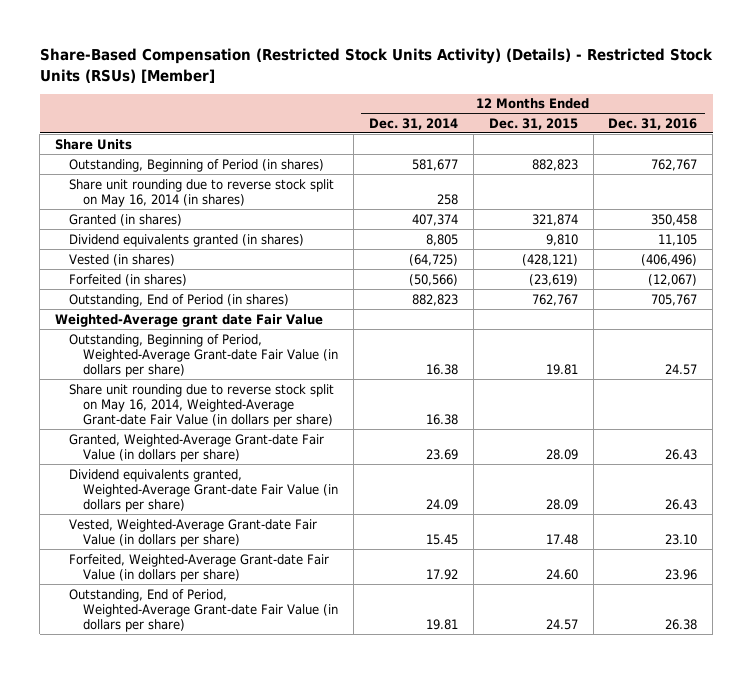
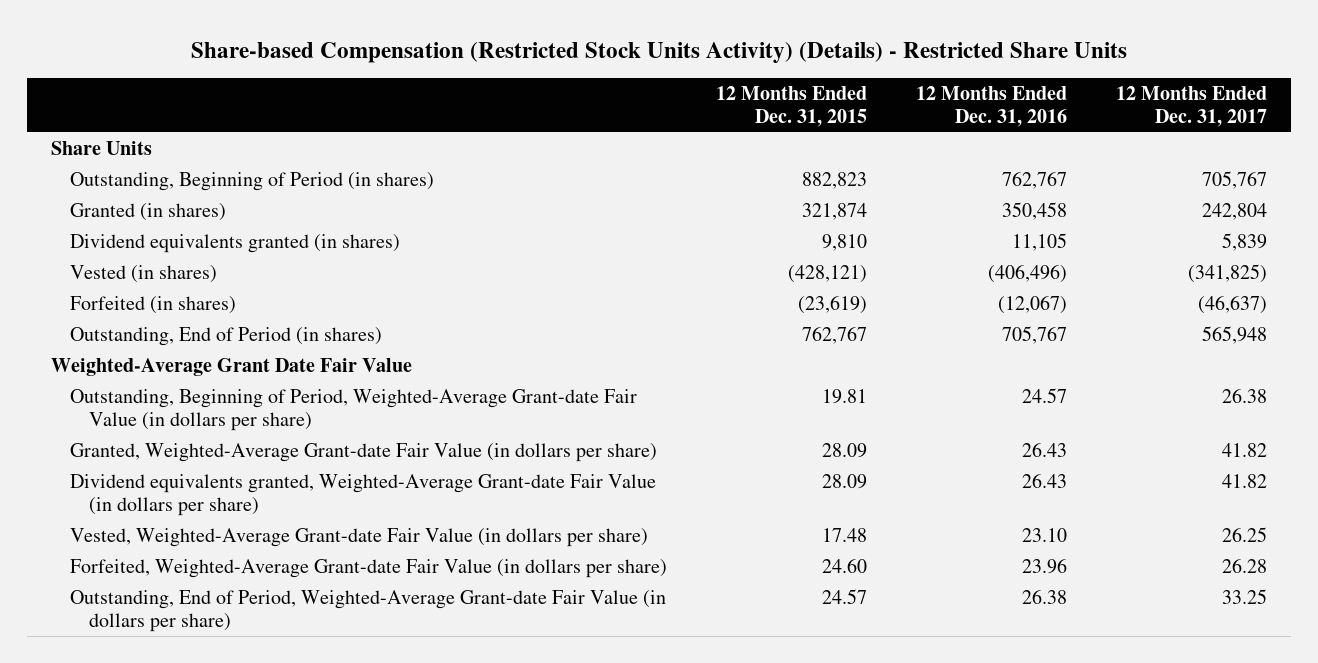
[39,48,713,83] Share-Based Compensation (Restricted Stock Units Activity) (Details) - Restricted Stock Units (RSUs) [Member] -> [191,42,1128,64] Share-based Compensation (Restricted Stock Units Activity) (Details) - Restricted Share Units
[368,117,458,130] Dec. 31, 2014 -> none
none -> [1116,85,1268,128] 12 Months Ended Dec. 31, 2017
[69,178,335,207] Share unit rounding due to reverse stock split on May 16, 2014 (in shares) -> none
[55,313,324,327] Weighted-Average grant date Fair Value -> [51,357,413,376] Weighted-Average Grant Date Fair Value
[69,383,335,427] Share unit rounding due to reverse stock split on May 16, 2014, Weighted-Average Grant-date Fair Value (in dollars per share) -> none

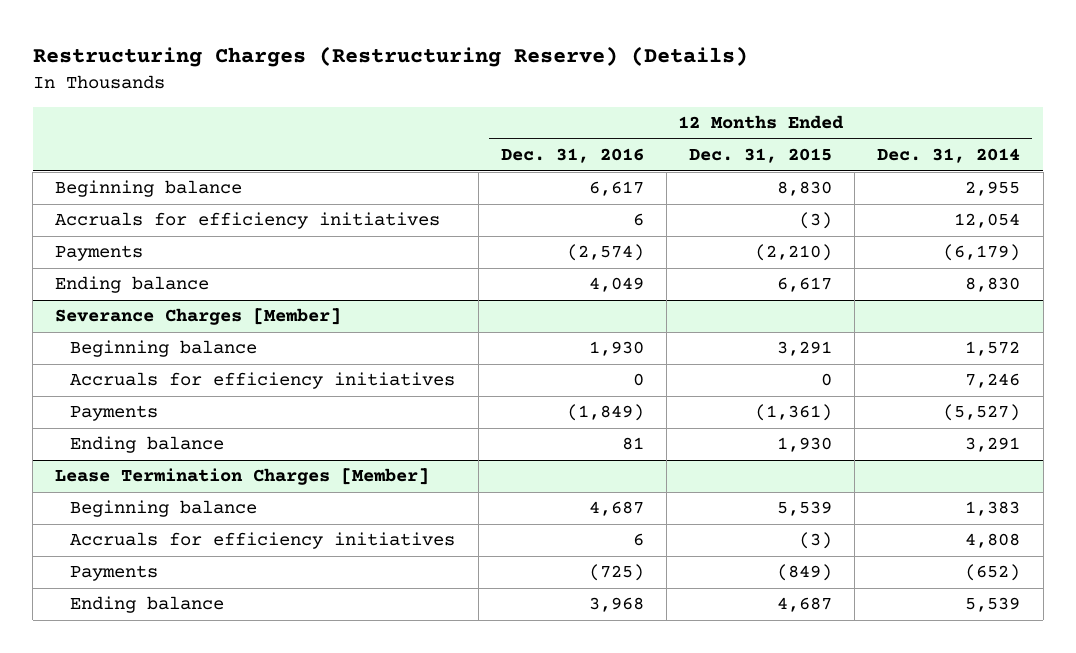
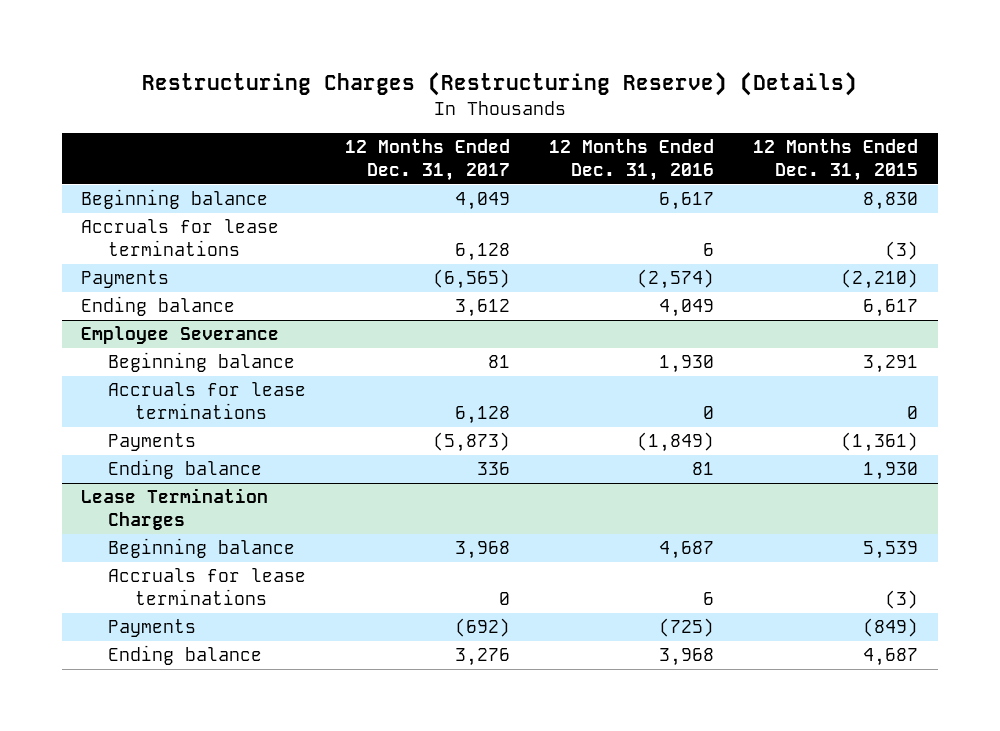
[877,148,1021,164] Dec. 31, 2014 -> none
none -> [345,139,511,182] 12 Months Ended Dec. 31, 2017
[55,212,441,230] Accruals for efficiency initiatives -> [81,219,280,257] Accruals for lease terminations
[55,308,342,326] Severance Charges [Member] -> [81,326,280,345] Employee Severance
[70,372,456,390] Accruals for efficiency initiatives -> [108,382,307,420] Accruals for lease terminations
[55,468,430,486] Lease Termination Charges [Member] -> [81,488,269,531] Lease Termination Charges
[70,532,456,550] Accruals for efficiency initiatives -> [108,568,307,606] Accruals for lease terminations

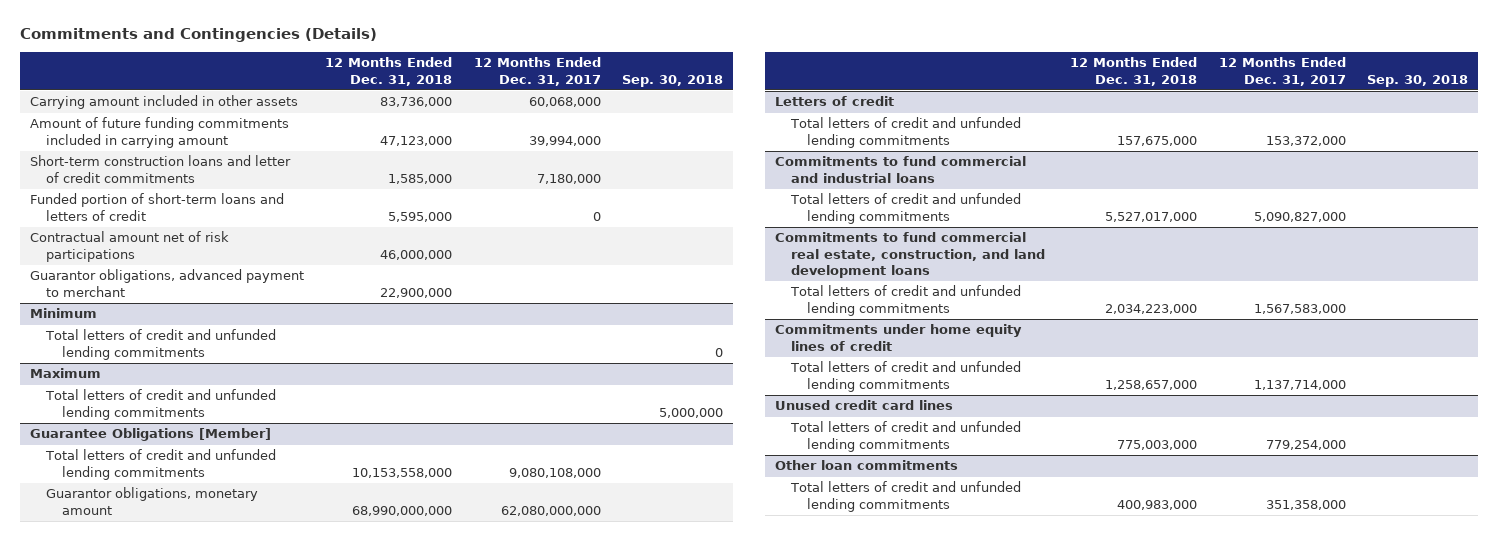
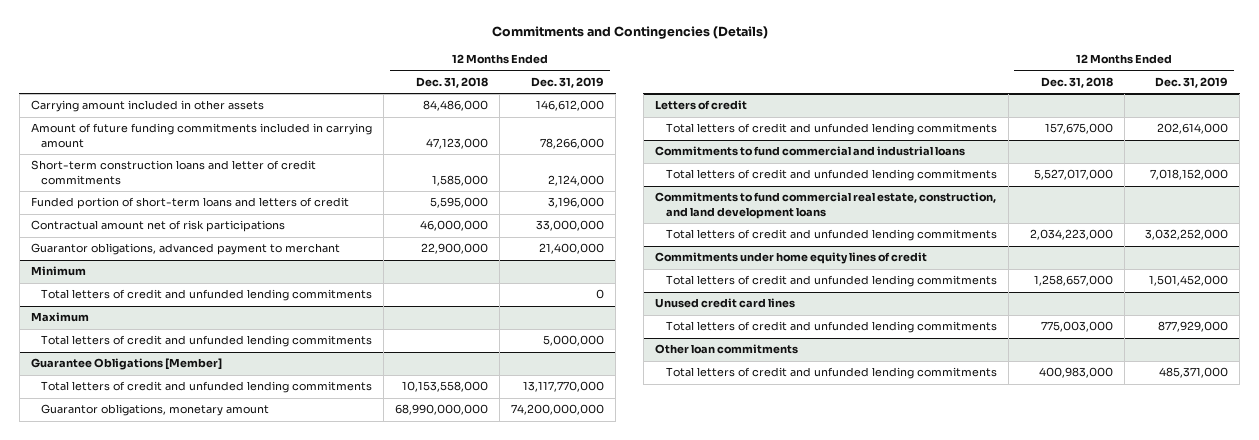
[473,57,601,86] 12 Months Ended Dec. 31, 2017 -> none
[621,74,723,87] Sep. 30, 2018 -> none
none -> [531,76,605,88] Dec. 31, 2019
[380,97,453,108] 83,736,000 -> [423,100,489,112] 84,486,000

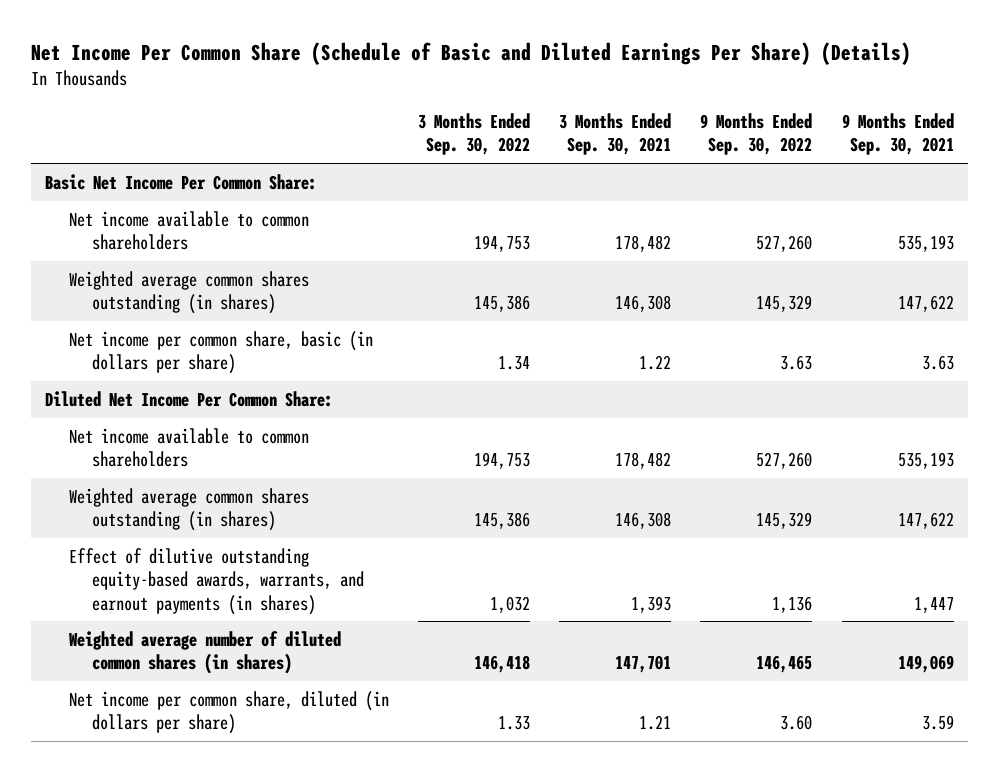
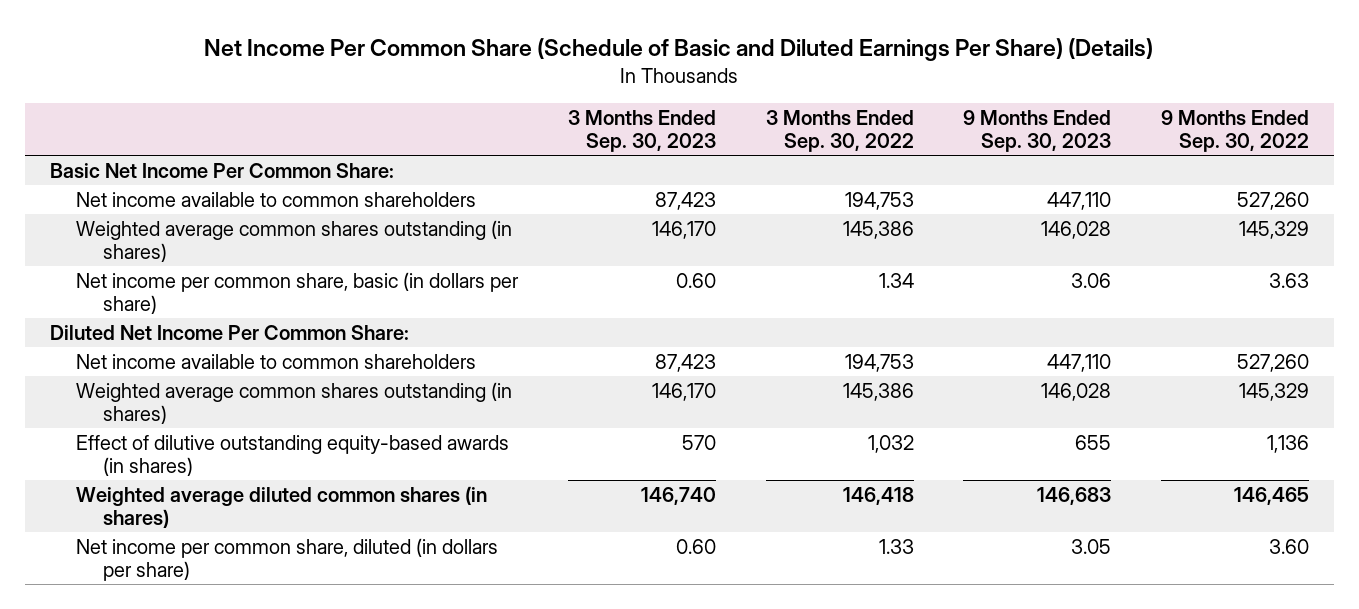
[559,112,672,156] 3 Months Ended Sep. 30, 2021 -> none
[841,112,954,156] 9 Months Ended Sep. 30, 2021 -> none
none -> [567,109,716,153] 3 Months Ended Sep. 30, 2023
none -> [963,109,1112,153] 9 Months Ended Sep. 30, 2023
[68,547,365,615] Effect of dilutive outstanding equity-based awards, warrants, and earnout payments (in shares) -> [76,434,510,476] Effect of dilutive outstanding equity-based awards (in shares)
[68,630,341,675] Weighted average number of diluted common shares (in shares) -> [76,485,488,528] Weighted average diluted common shares (in shares)

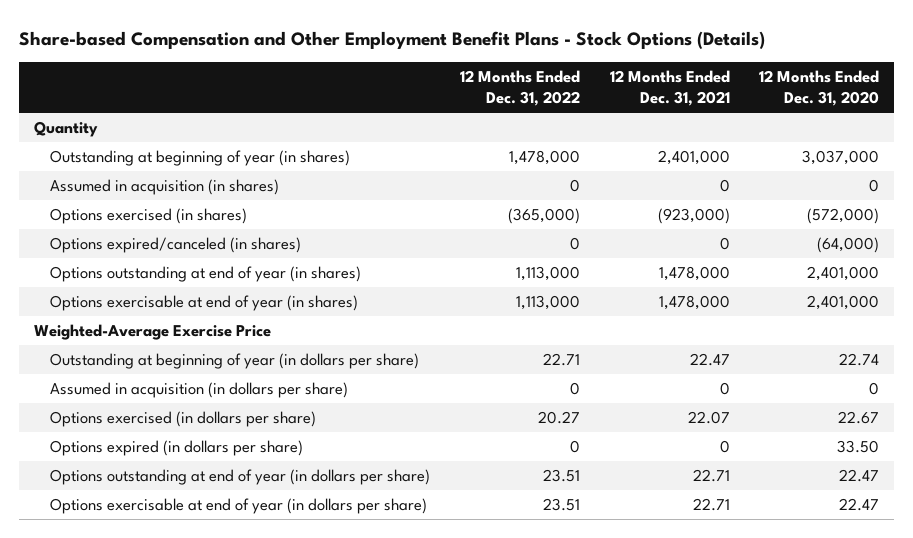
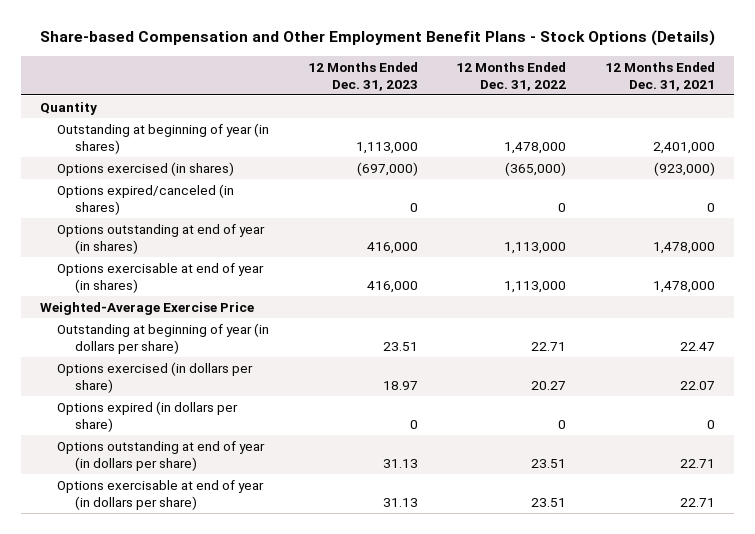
[759,69,880,107] 12 Months Ended Dec. 31, 2020 -> none
none -> [307,61,418,91] 12 Months Ended Dec. 31, 2023
[50,179,280,196] Assumed in acquisition (in shares) -> none
[50,382,349,399] Assumed in acquisition (in dollars per share) -> none

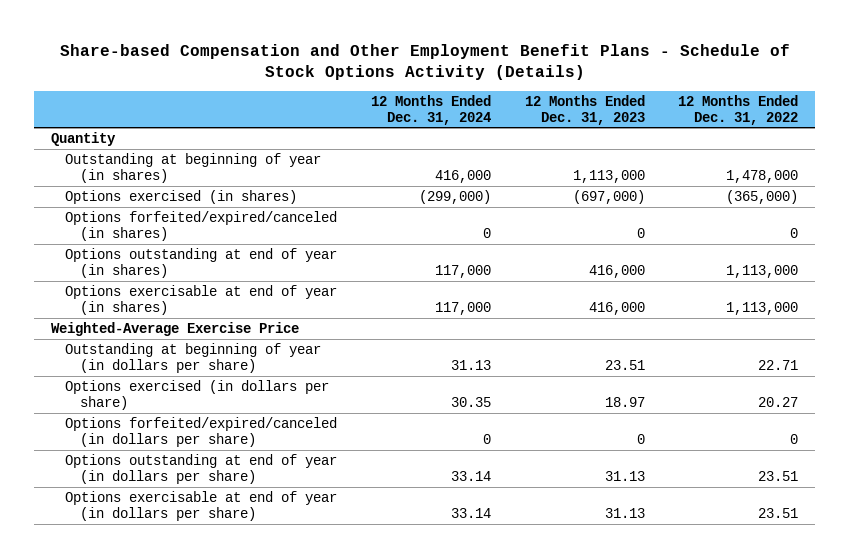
[39,30,715,47] Share-based Compensation and Other Employment Benefit Plans - Stock Options (Details) -> [59,43,790,80] Share-based Compensation and Other Employment Benefit Plans - Schedule of Stock Options Activity (Details)
[604,61,715,91] 12 Months Ended Dec. 31, 2021 -> none
none -> [371,94,492,125] 12 Months Ended Dec. 31, 2024
[57,183,235,215] Options expired/canceled (in shares) -> [65,210,338,241] Options forfeited/expired/canceled (in shares)
[57,400,239,432] Options expired (in dollars per share) -> [65,416,338,447] Options forfeited/expired/canceled (in dollars per share)

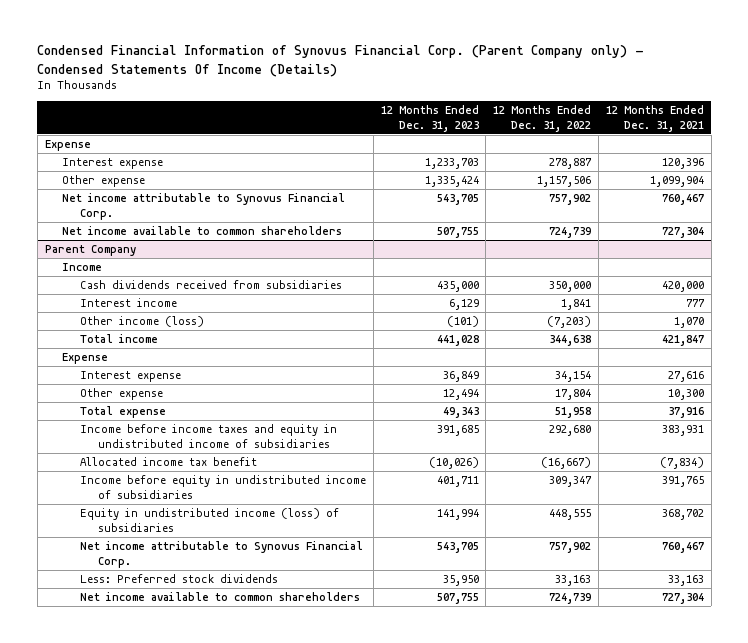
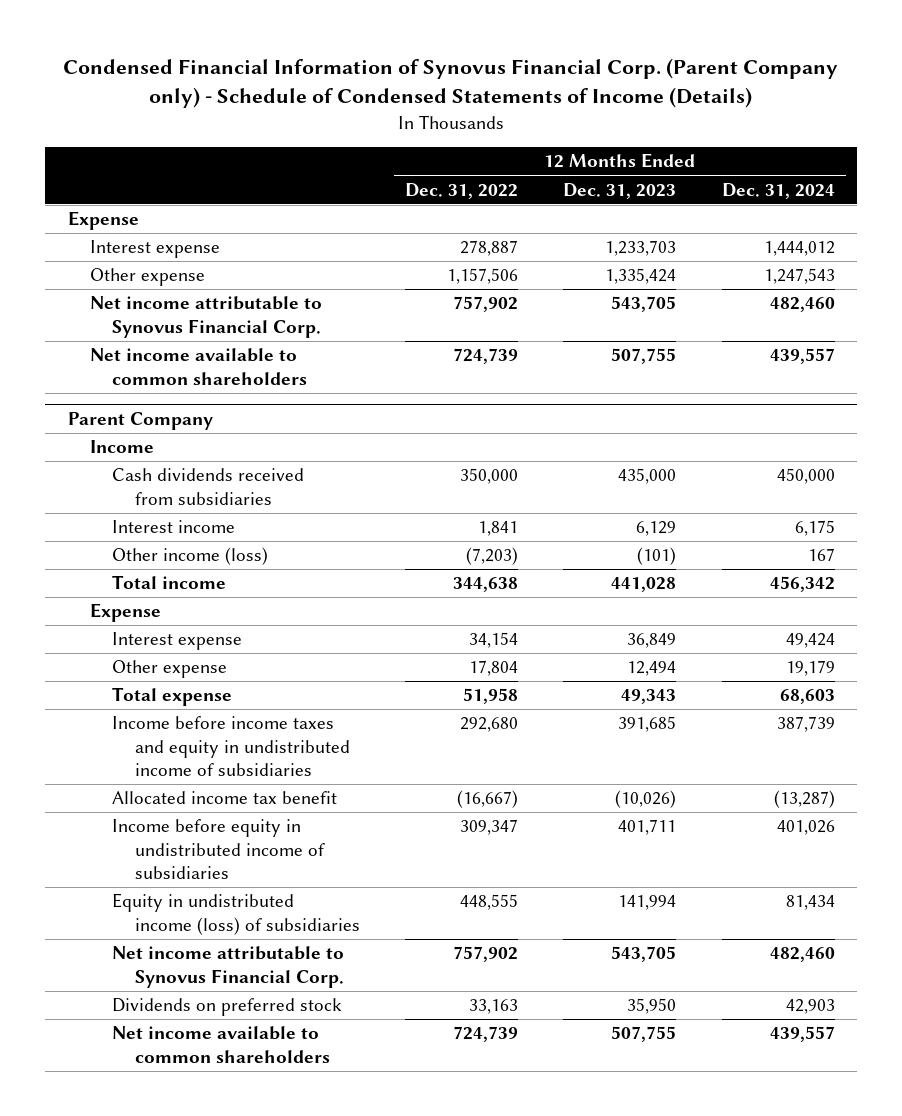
[37,45,645,77] Condensed Financial Information of Synovus Financial Corp. (Parent Company only) - Condensed Statements Of Income (Details) -> [63,58,839,109] Condensed Financial Information of Synovus Financial Corp. (Parent Company only) - Schedule of Condensed Statements of Income (Details)
[605,105,704,132] 12 Months Ended Dec. 31, 2021 -> none
none -> [721,182,835,199] Dec. 31, 2024
[80,574,279,584] Less: Preferred stock dividends -> [112,998,343,1017] Dividends on preferred stock

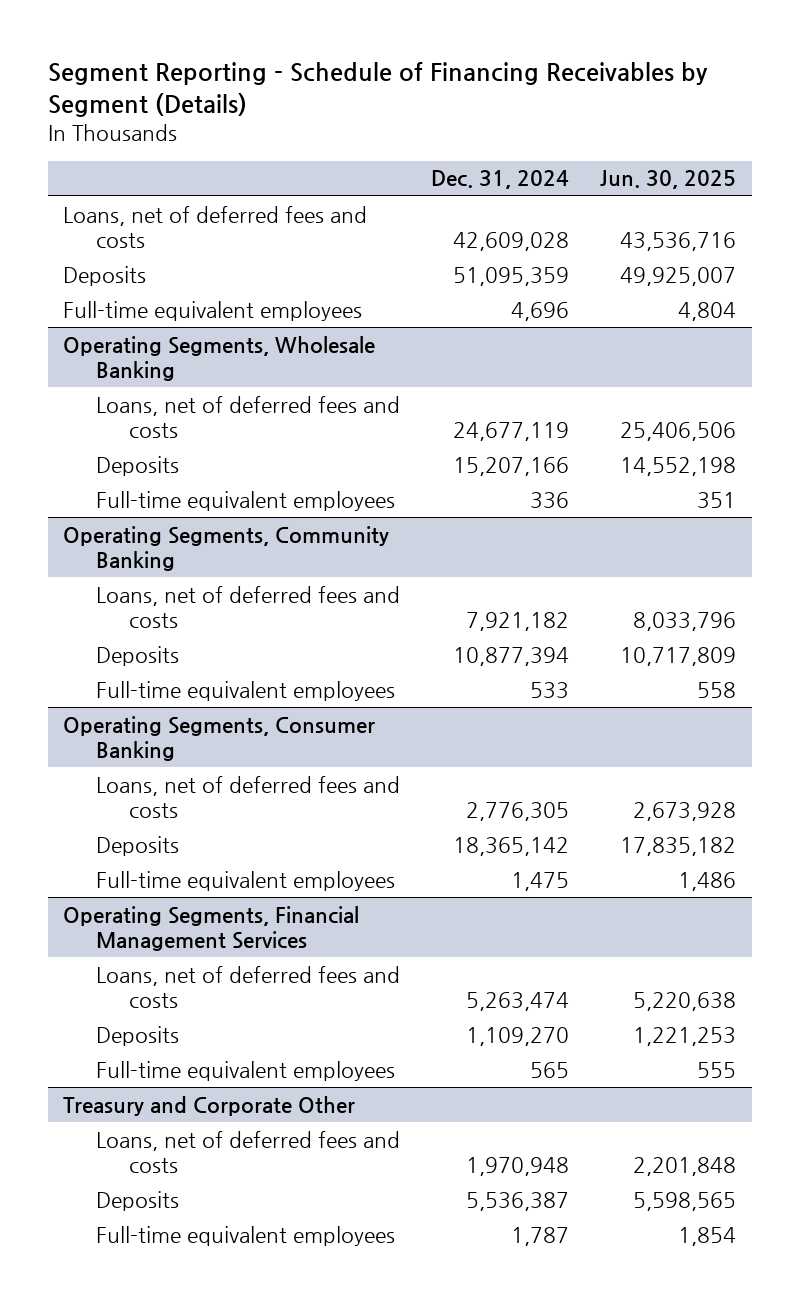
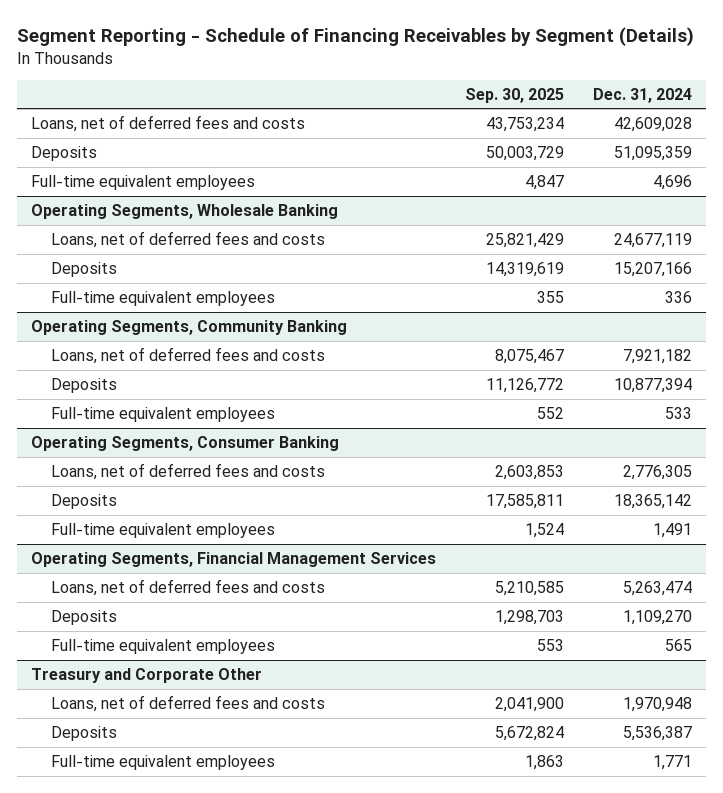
[600,170,737,190] Jun. 30, 2025 -> none
none -> [465,87,565,103] Sep. 30, 2025
[511,871,570,891] 1,475 -> [652,522,692,538] 1,491
[511,1226,570,1246] 1,787 -> [652,754,692,770] 1,771

